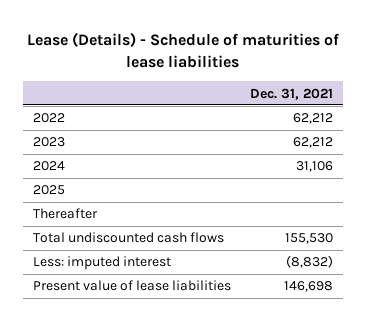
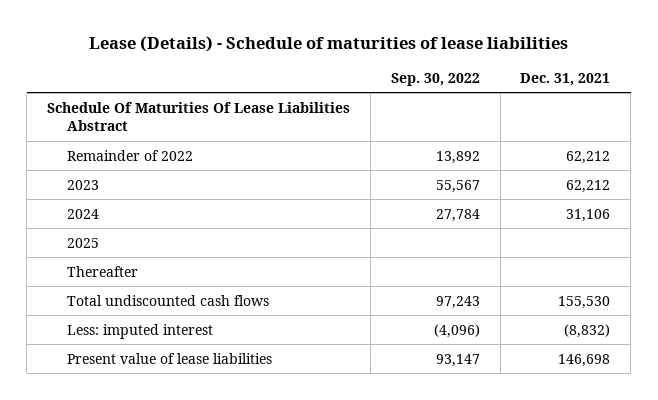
none -> [390,72,480,86] Sep. 30, 2022
none -> [47,101,351,132] Schedule Of Maturities Of Lease Liabilities Abstract
[33,113,66,124] 2022 -> [67,149,194,161] Remainder of 2022

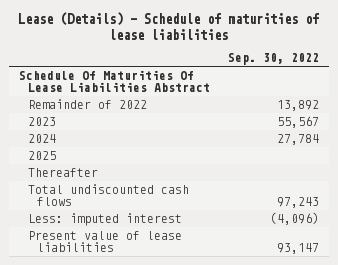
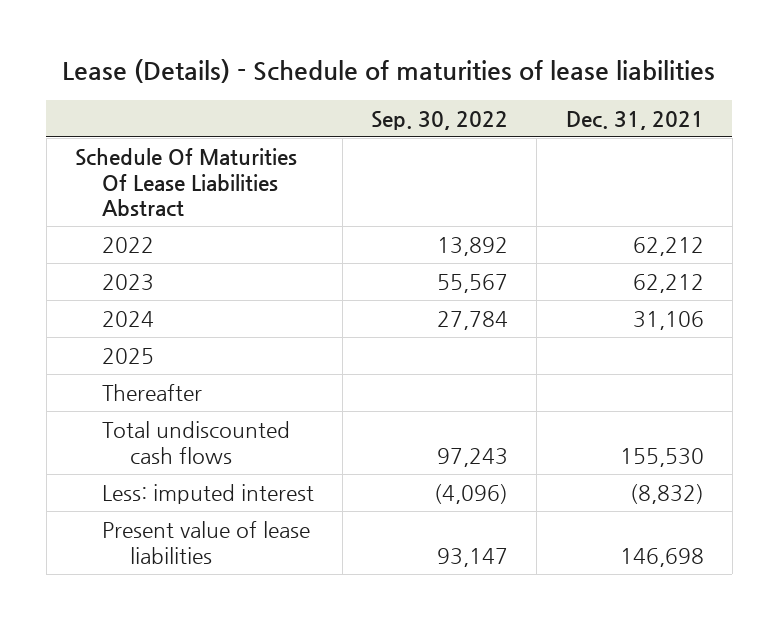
none -> [565,110,704,130] Dec. 31, 2021
[27,98,147,109] Remainder of 2022 -> [102,236,155,253] 2022

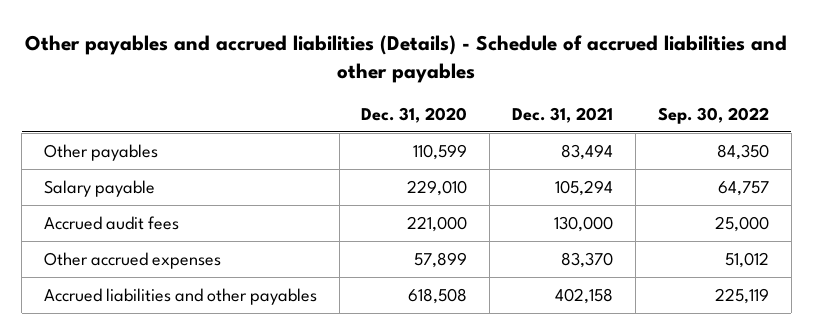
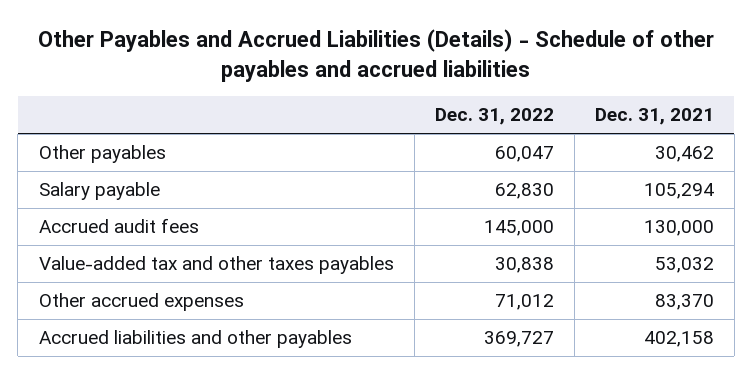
[25,34,788,83] Other payables and accrued liabilities (Details) - Schedule of accrued liabilities and other payables -> [38,29,715,82] Other Payables and Accrued Liabilities (Details) - Schedule of other payables and accrued liabilities
[361,106,468,123] Dec. 31, 2020 -> none
[657,106,769,124] Sep. 30, 2022 -> none
none -> [434,108,554,126] Dec. 31, 2022
[561,143,614,160] 83,494 -> [654,146,714,163] 30,462
none -> [38,256,394,275] Value-added tax and other taxes payables

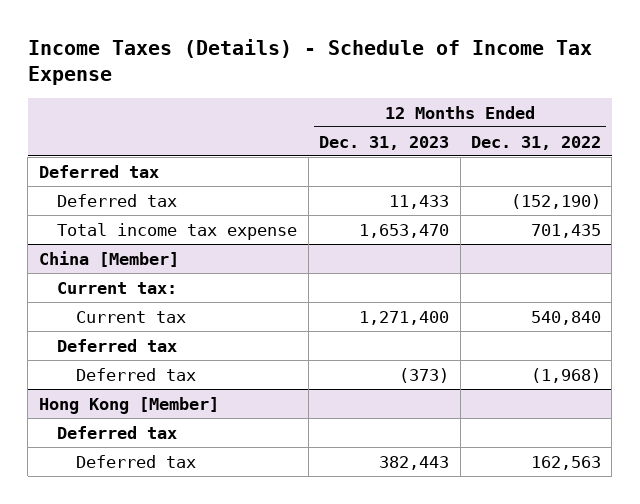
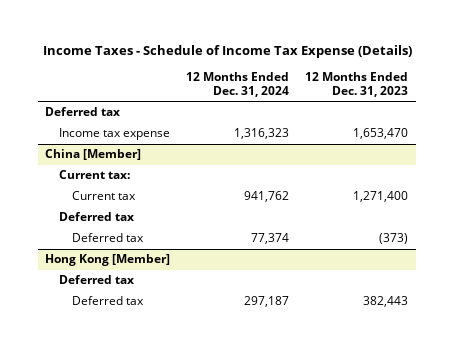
[27,38,592,86] Income Taxes (Details) - Schedule of Income Tax Expense -> [42,45,412,59] Income Taxes - Schedule of Income Tax Expense (Details)
[470,135,601,150] Dec. 31, 2022 -> none
none -> [186,71,290,97] 12 Months Ended Dec. 31, 2024
[57,193,178,207] Deferred tax -> none
[57,222,298,240] Total income tax expense -> [58,128,170,141] Income tax expense

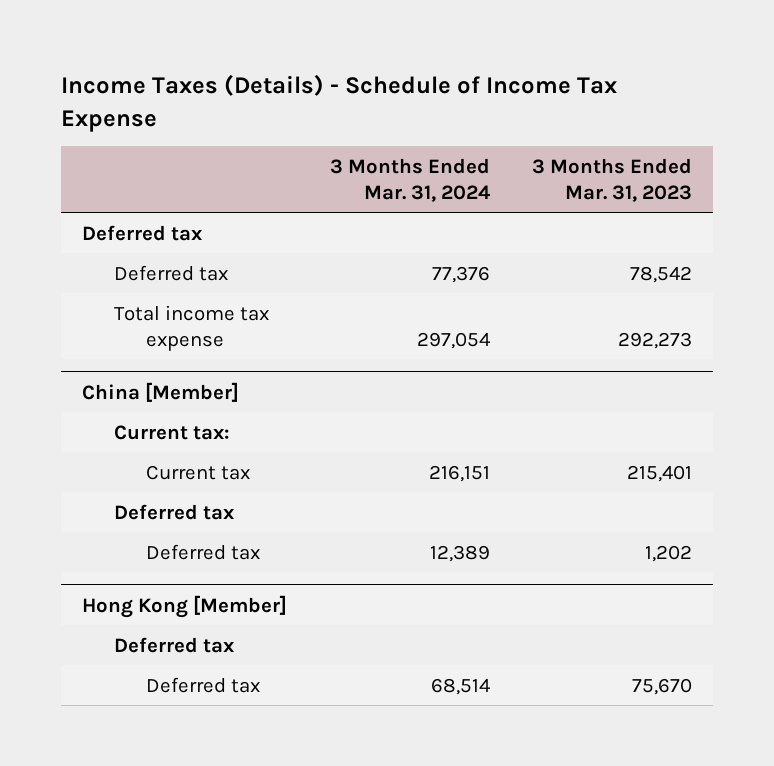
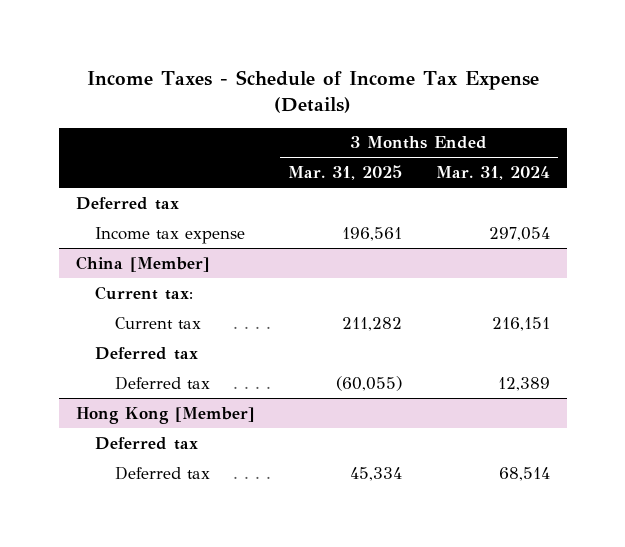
[61,74,618,132] Income Taxes (Details) - Schedule of Income Tax Expense -> [86,69,539,113] Income Taxes - Schedule of Income Tax Expense (Details)
[532,157,693,202] 3 Months Ended Mar. 31, 2023 -> none
none -> [288,165,403,181] Mar. 31, 2025
[114,264,229,281] Deferred tax -> none
[114,304,270,351] Total income tax expense -> [95,226,246,244] Income tax expense

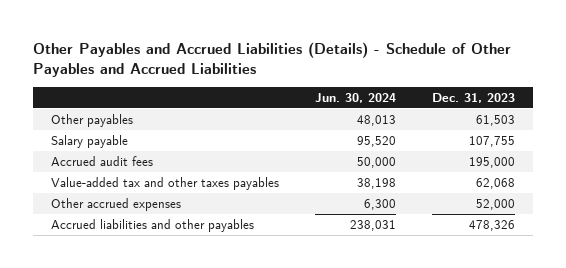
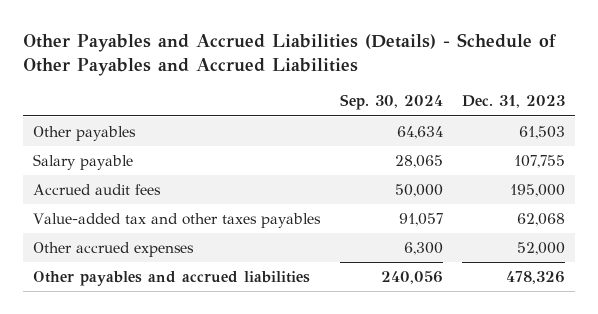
[315,93,397,104] Jun. 30, 2024 -> none
none -> [339,94,443,111] Sep. 30, 2024
[51,218,255,232] Accrued liabilities and other payables -> [32,271,310,287] Other payables and accrued liabilities

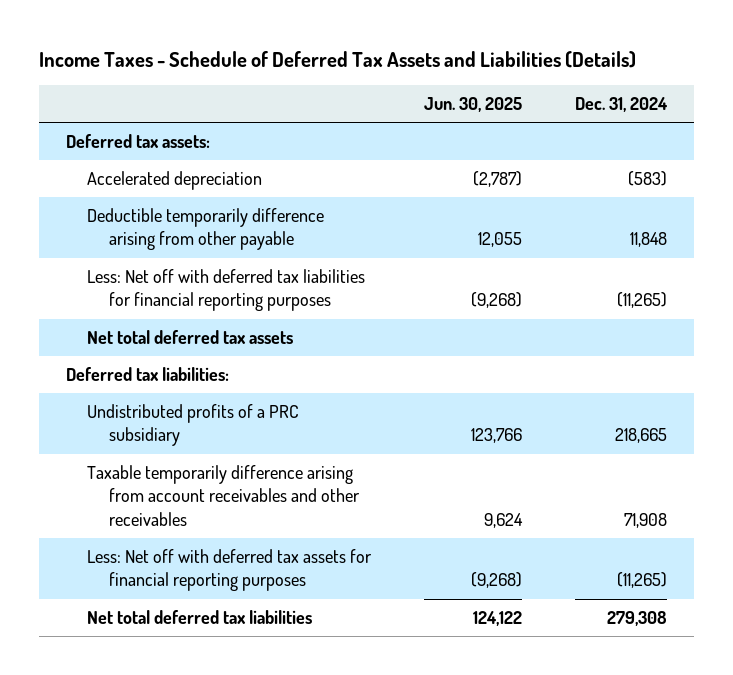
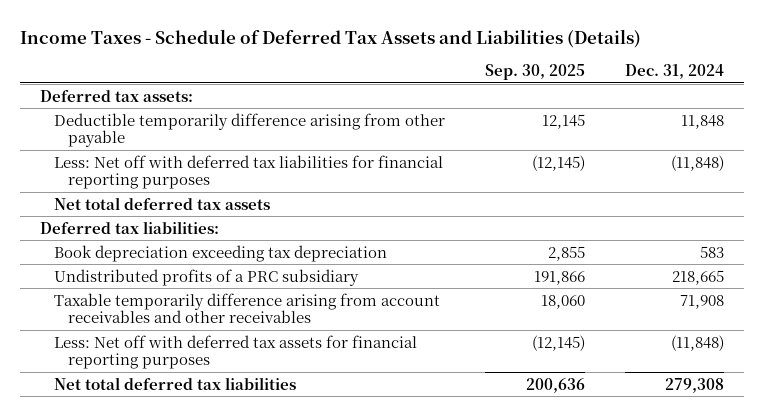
[424,97,523,113] Jun. 30, 2025 -> none
none -> [485,64,586,81] Sep. 30, 2025
[87,171,263,191] Accelerated depreciation -> none
[617,292,668,309] (11,265) -> [671,154,725,171] (11,848)
none -> [54,244,388,262] Book depreciation exceeding tax depreciation
[617,572,668,589] (11,265) -> [671,334,725,351] (11,848)

